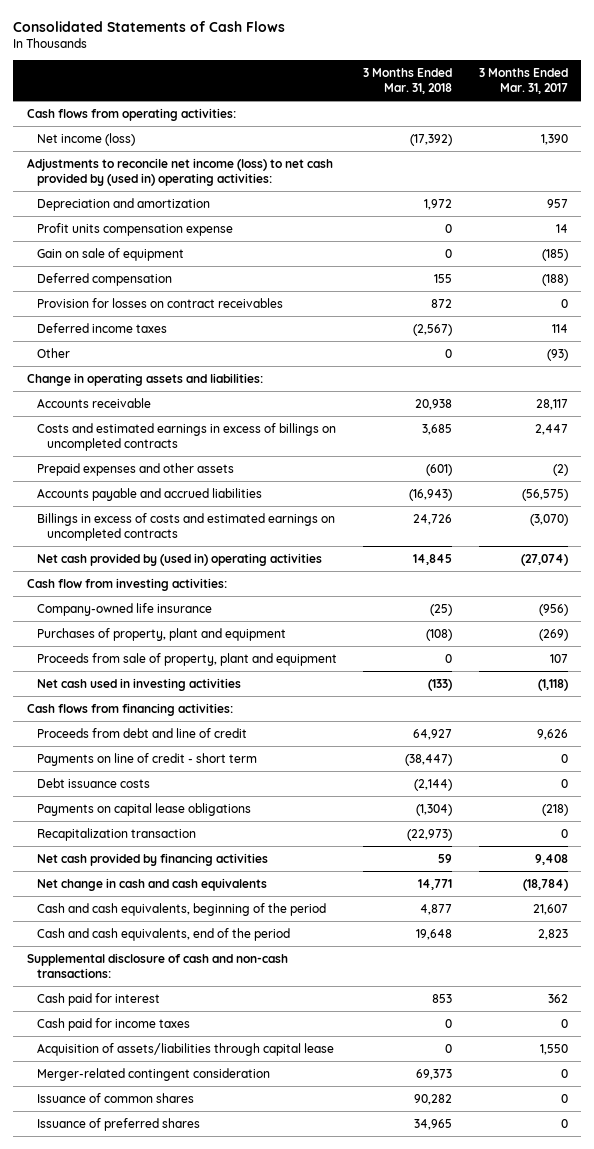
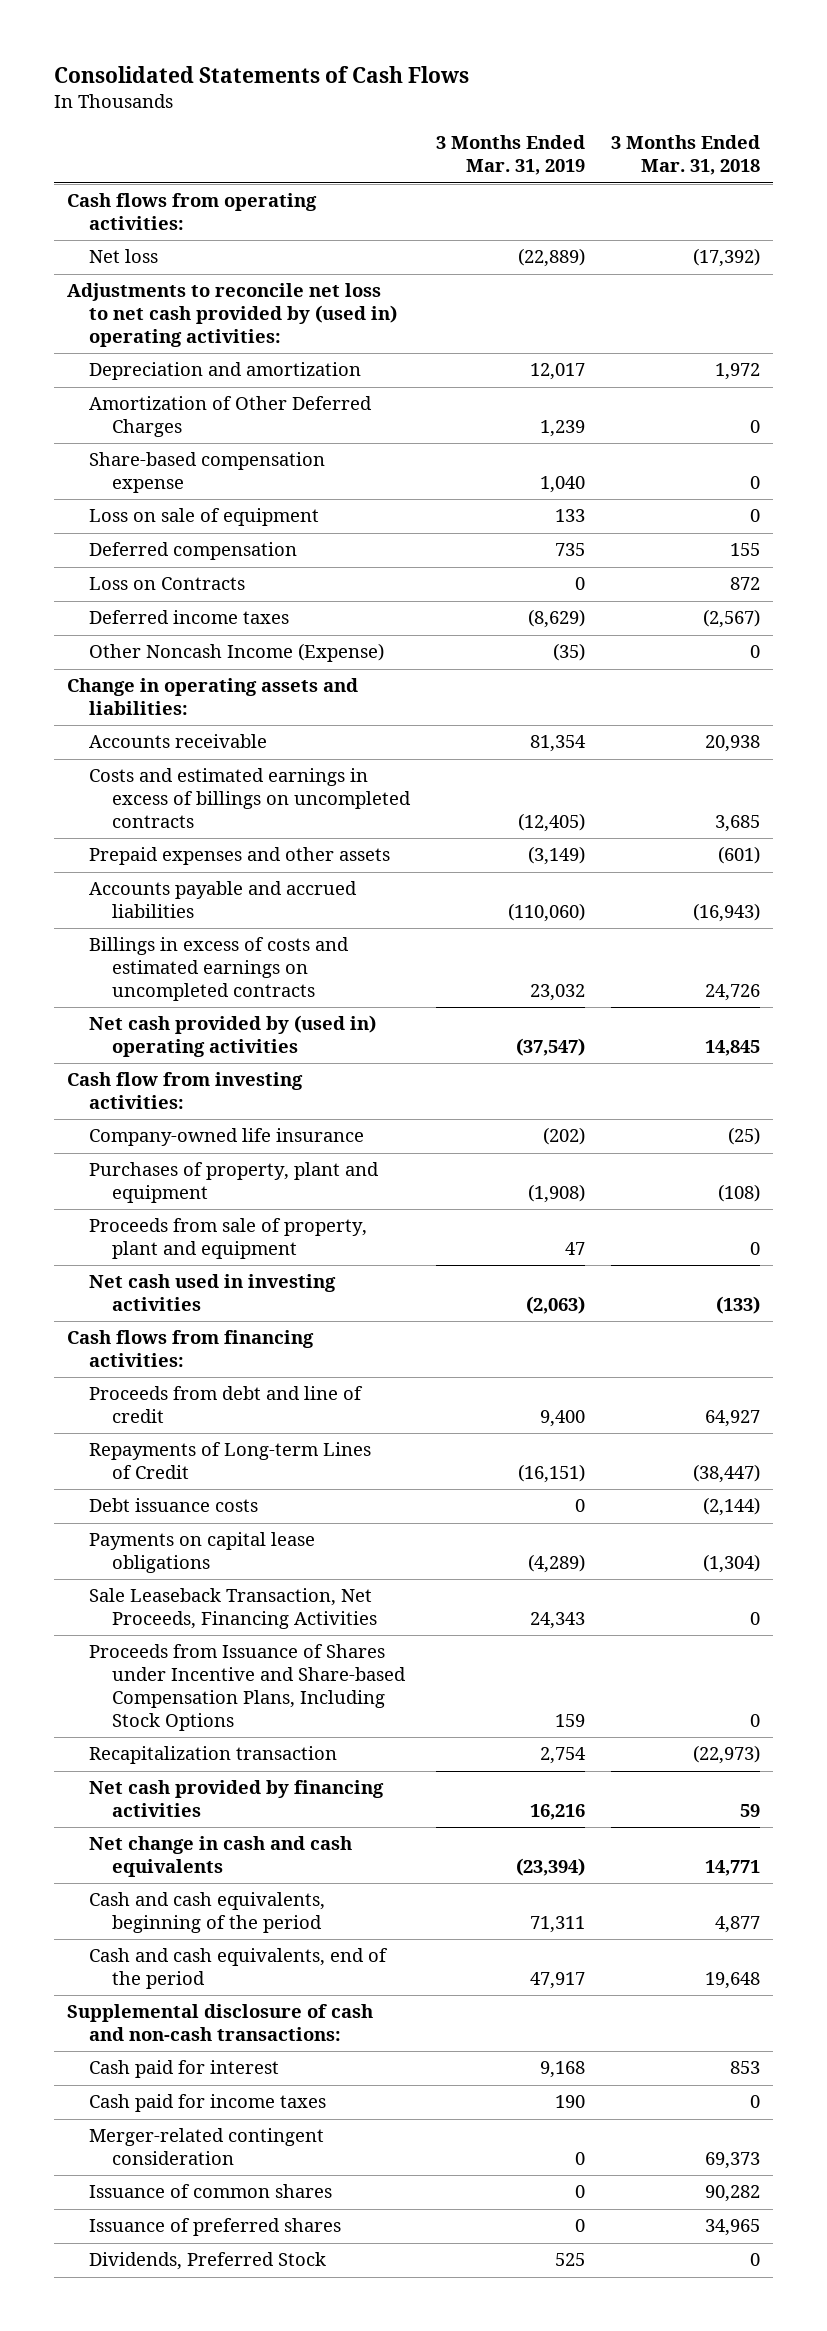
[478,67,568,95] 3 Months Ended Mar. 31, 2017 -> none
none -> [435,135,585,176] 3 Months Ended Mar. 31, 2019
[36,132,135,146] Net income (loss) -> [89,249,159,264] Net loss
[26,157,333,186] Adjustments to reconcile net income (loss) to net cash provided by (used in) operating activities: -> [66,283,398,348] Adjustments to reconcile net loss to net cash provided by (used in) operating activities:
none -> [89,396,373,438] Amortization of Other Deferred Charges
[36,222,233,236] Profit units compensation expense -> [89,452,326,494] Share-based compensation expense
[36,247,184,261] Gain on sale of equipment -> [89,508,320,527] Loss on sale of equipment
[36,297,283,308] Provision for losses on contract receivables -> [89,577,246,591] Loss on Contracts
[36,347,70,358] Other -> [89,643,385,663] Other Noncash Income (Expense)
[36,752,257,766] Payments on line of credit - short term -> [89,1442,372,1480] Repayments of Long-term Lines of Credit
none -> [89,1588,378,1630] Sale Leaseback Transaction, Net Proceeds, Financing Activities
none -> [89,1644,407,1732] Proceeds from Issuance of Shares under Incentive and Share-based Compensation Plans, Including Stock Options
[36,1042,334,1056] Acquisition of assets/liabilities through capital lease -> none
none -> [89,2252,327,2271] Dividends, Preferred Stock

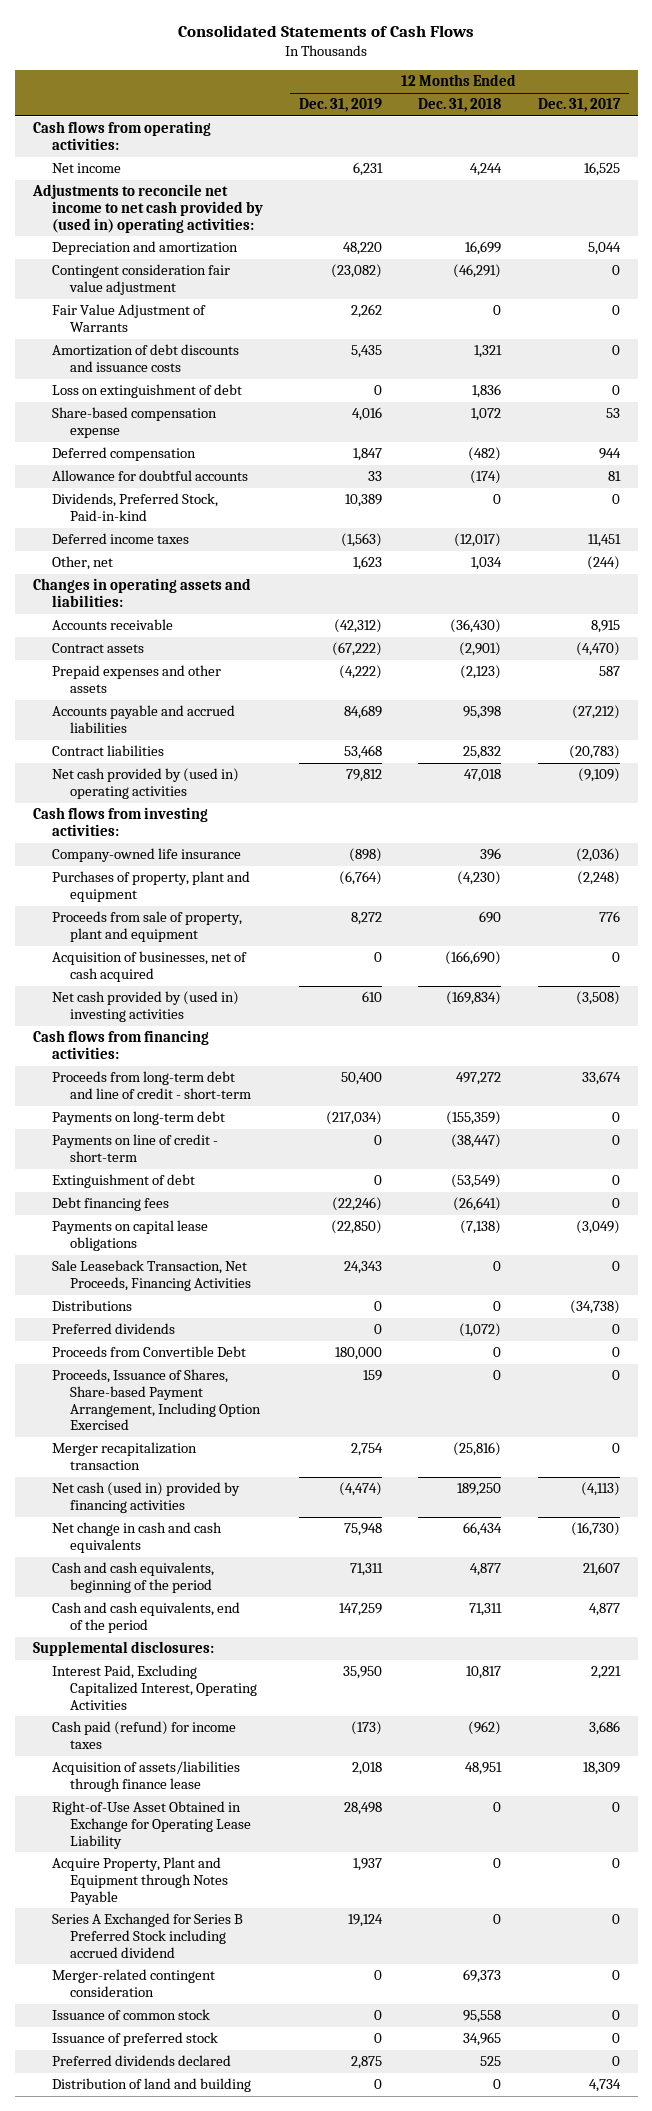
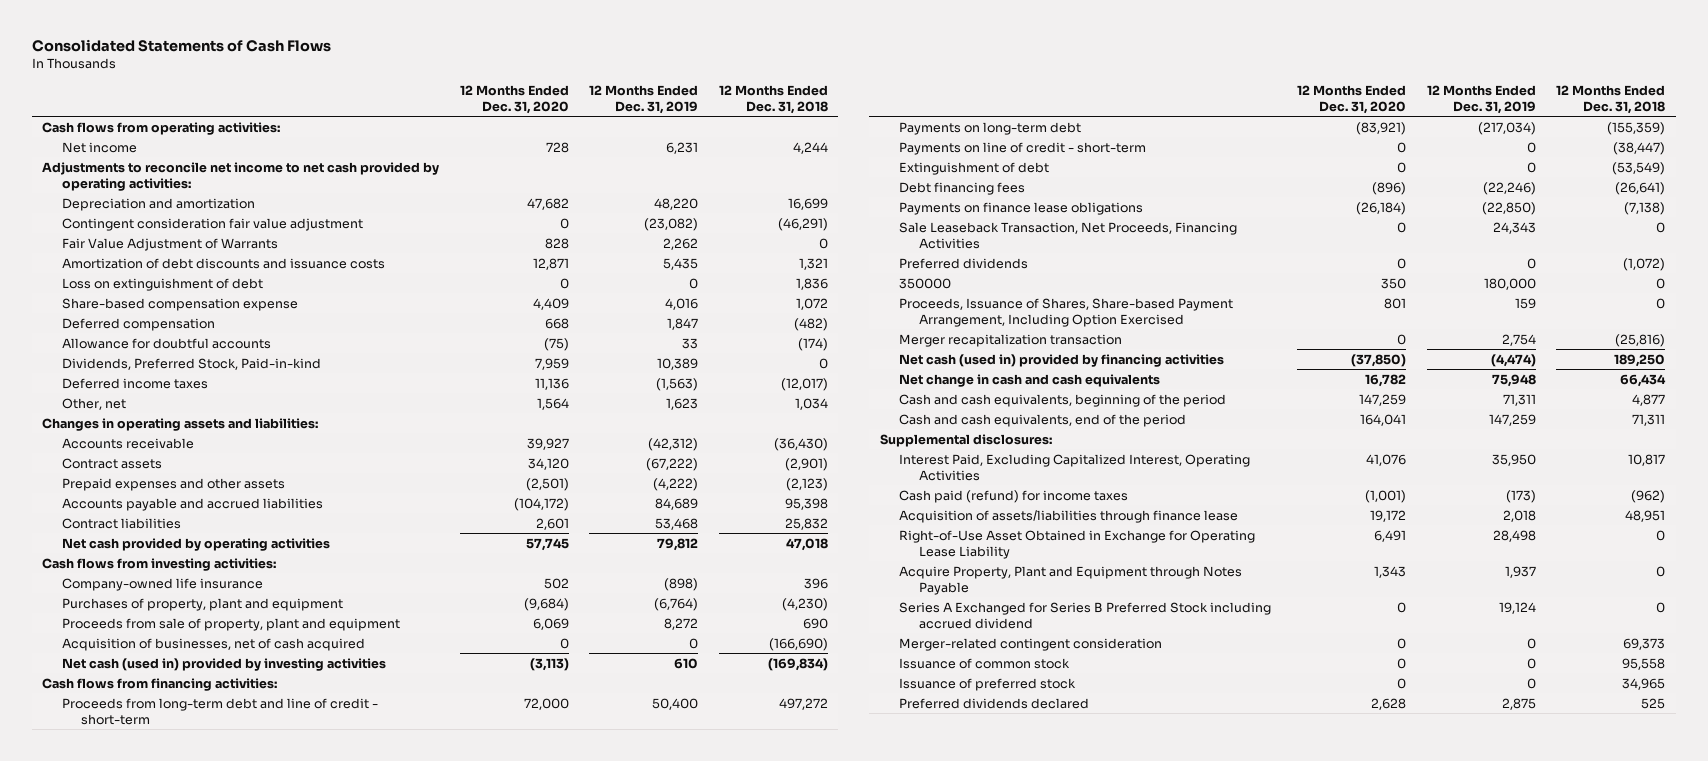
[537,98,621,113] Dec. 31, 2017 -> none
none -> [459,84,569,114] 12 Months Ended Dec. 31, 2020
[31,184,263,233] Adjustments to reconcile net income to net cash provided by (used in) operating activities: -> [42,161,440,191] Adjustments to reconcile net income to net cash provided by operating activities:
[51,768,239,799] Net cash provided by (used in) operating activities -> [61,537,330,551] Net cash provided by operating activities
[51,991,239,1022] Net cash provided by (used in) investing activities -> [61,657,386,671] Net cash (used in) provided by investing activities
[51,1220,208,1251] Payments on capital lease obligations -> [899,201,1144,215] Payments on finance lease obligations
[51,1300,132,1312] Distributions -> none
[51,1346,246,1358] Proceeds from Convertible Debt -> none
none -> [899,277,952,289] 350000
[51,2078,251,2093] Distribution of land and building -> none

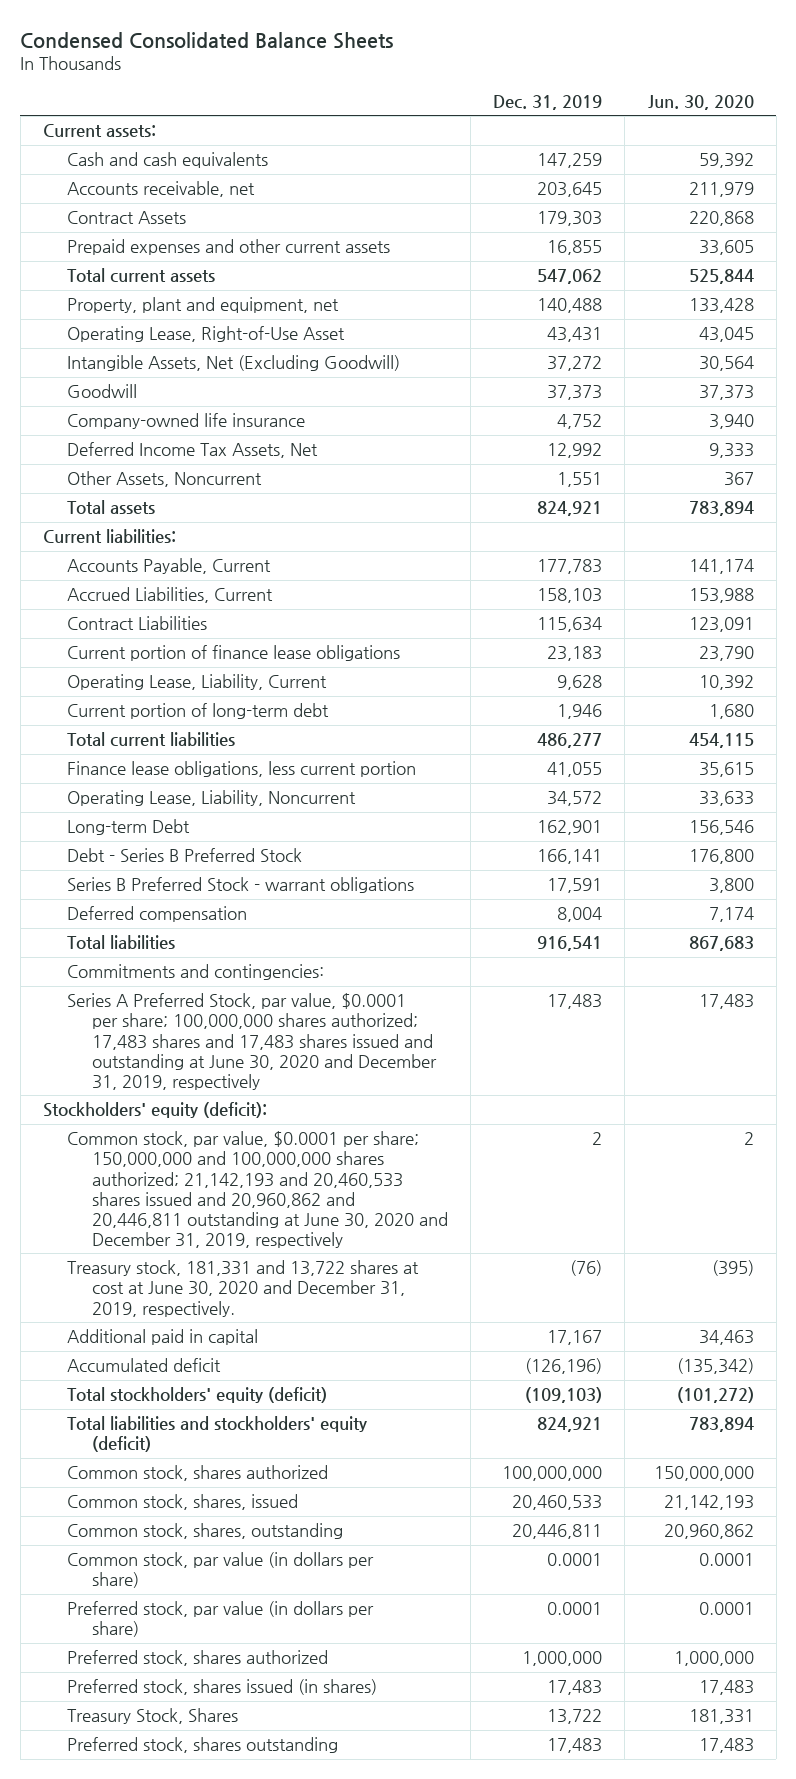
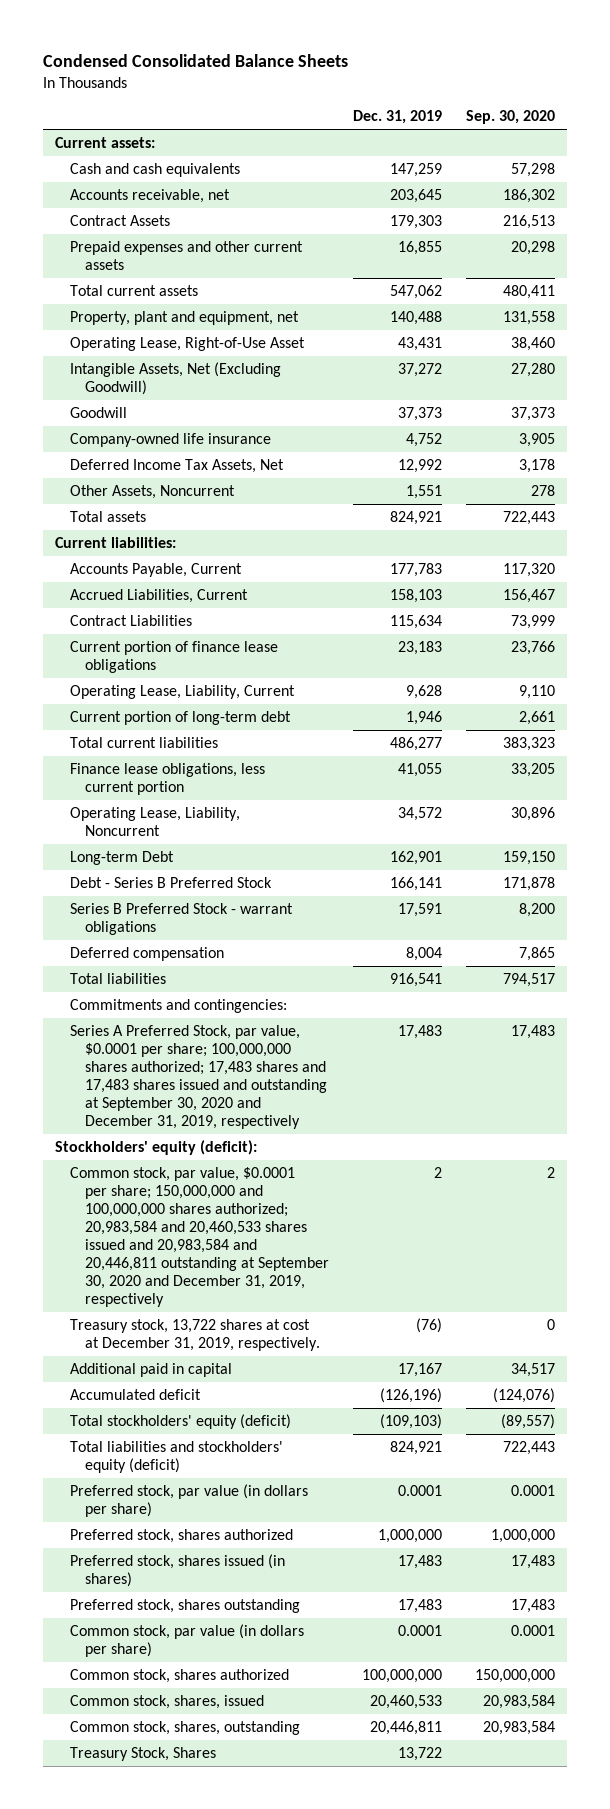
[647,94,754,110] Jun. 30, 2020 -> none
none -> [466,110,556,125] Sep. 30, 2020
[67,993,437,1090] Series A Preferred Stock, par value, $0.0001 per share; 100,000,000 shares authorized; 17,483 shares and 17,483 shares issued and outstanding at June 30, 2020 and December 31, 2019, respectively -> [69,1024,327,1129] Series A Preferred Stock, par value, $0.0001 per share; 100,000,000 shares authorized; 17,483 shares and 17,483 shares issued and outstanding at September 30, 2020 and December 31, 2019, respectively
[67,1131,448,1248] Common stock, par value, $0.0001 per share; 150,000,000 and 100,000,000 shares authorized; 21,142,193 and 20,460,533 shares issued and 20,960,862 and 20,446,811 outstanding at June 30, 2020 and December 31, 2019, respectively -> [69,1166,329,1307] Common stock, par value, $0.0001 per share; 150,000,000 and 100,000,000 shares authorized; 20,983,584 and 20,460,533 shares issued and 20,983,584 and 20,446,811 outstanding at September 30, 2020 and December 31, 2019, respectively
[67,1260,420,1317] Treasury stock, 181,331 and 13,722 shares at cost at June 30, 2020 and December 31, 2019, respectively. -> [69,1318,320,1351] Treasury stock, 13,722 shares at cost at December 31, 2019, respectively.
[67,1552,375,1589] Common stock, par value (in dollars per share) -> [69,1623,304,1657] Common stock, par value (in dollars per share)
[67,1465,329,1482] Common stock, shares authorized -> [69,1668,289,1683] Common stock, shares authorized
[67,1494,299,1511] Common stock, shares, issued -> [69,1694,264,1709] Common stock, shares, issued
[67,1523,344,1540] Common stock, shares, outstanding -> [69,1720,300,1735] Common stock, shares, outstanding
[67,1708,239,1725] Treasury Stock, Shares -> [69,1746,216,1761] Treasury Stock, Shares

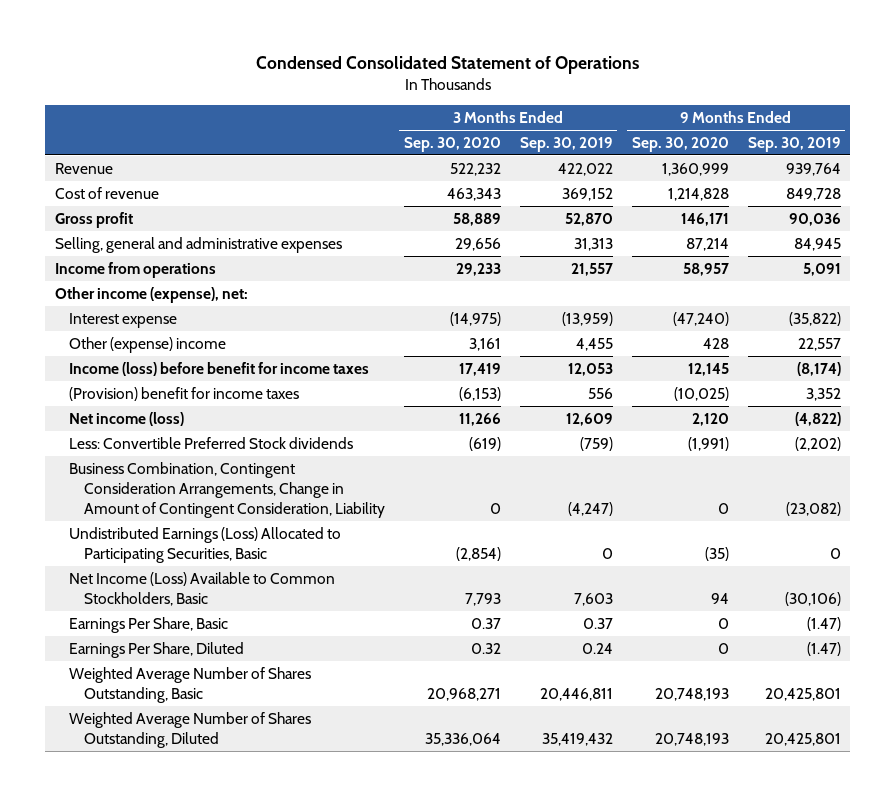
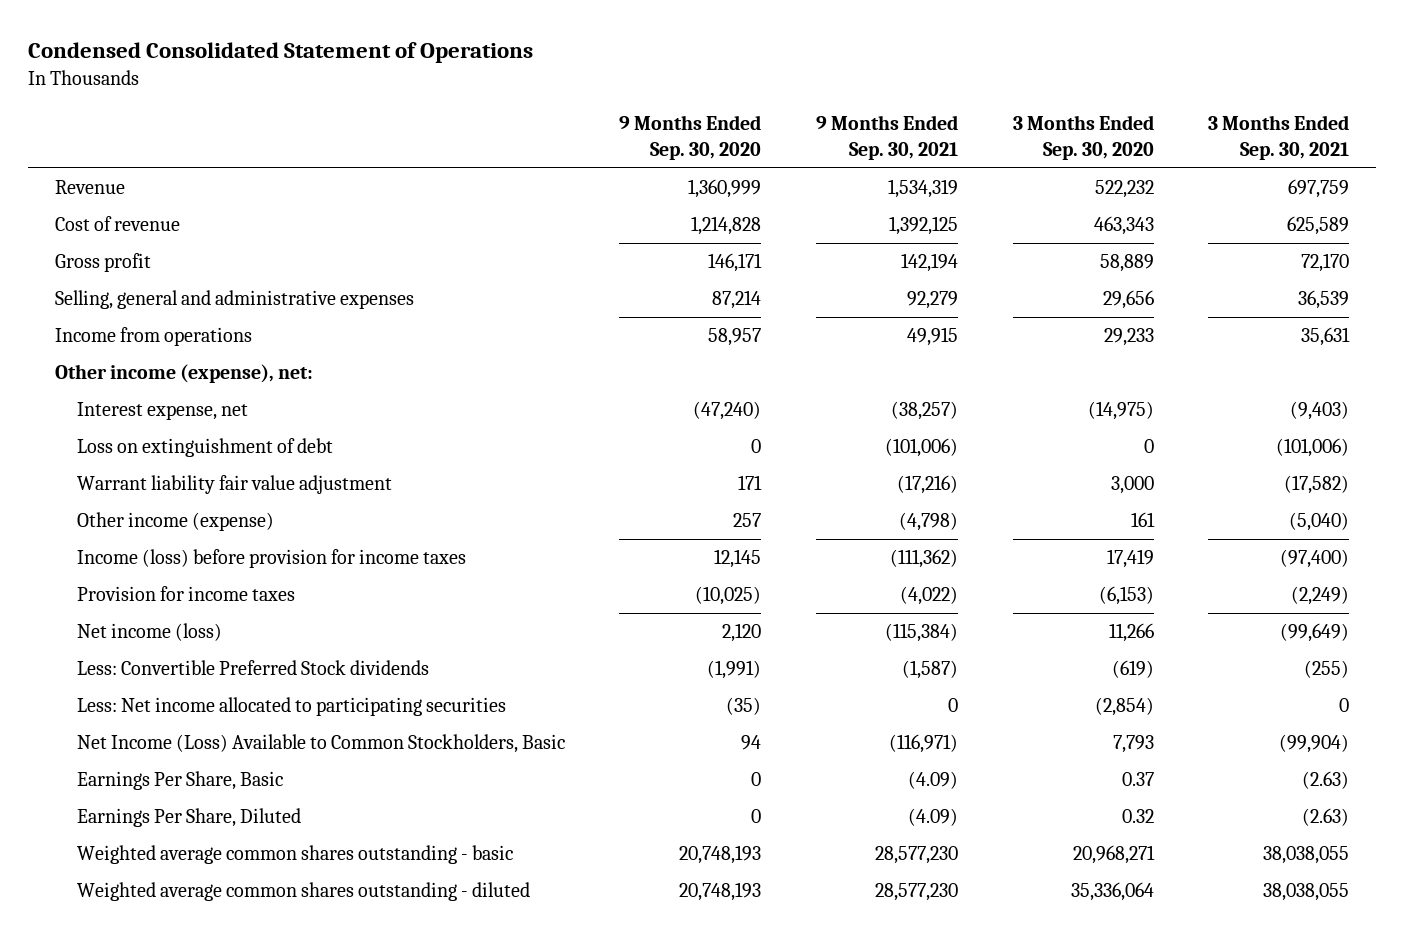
[519,136,613,152] Sep. 30, 2019 -> none
[747,136,841,152] Sep. 30, 2019 -> none
none -> [815,115,958,161] 9 Months Ended Sep. 30, 2021
none -> [1208,115,1350,161] 3 Months Ended Sep. 30, 2021
[69,312,178,328] Interest expense -> [76,402,248,421] Interest expense, net
none -> [76,438,333,458] Loss on extinguishment of debt
none -> [76,475,392,495] Warrant liability fair value adjustment
[69,336,227,353] Other (expense) income -> [76,512,274,532] Other income (expense)
[468,337,501,351] 3,161 -> [1130,512,1155,528] 161
[702,337,729,349] 428 -> [733,513,762,528] 257
[69,361,370,376] Income (loss) before benefit for income taxes -> [76,549,466,569] Income (loss) before provision for income taxes
[69,386,300,401] (Provision) benefit for income taxes -> [76,586,295,602] Provision for income taxes
[69,461,385,518] Business Combination, Contingent Consideration Arrangements, Change in Amount of Contingent Consideration, Liability -> none
[69,526,342,563] Undistributed Earnings (Loss) Allocated to Participating Securities, Basic -> [76,697,506,717] Less: Net income allocated to participating securities
[69,666,312,703] Weighted Average Number of Shares Outstanding, Basic -> [76,845,513,865] Weighted average common shares outstanding - basic
[69,711,312,748] Weighted Average Number of Shares Outstanding, Diluted -> [76,882,530,902] Weighted average common shares outstanding - diluted

